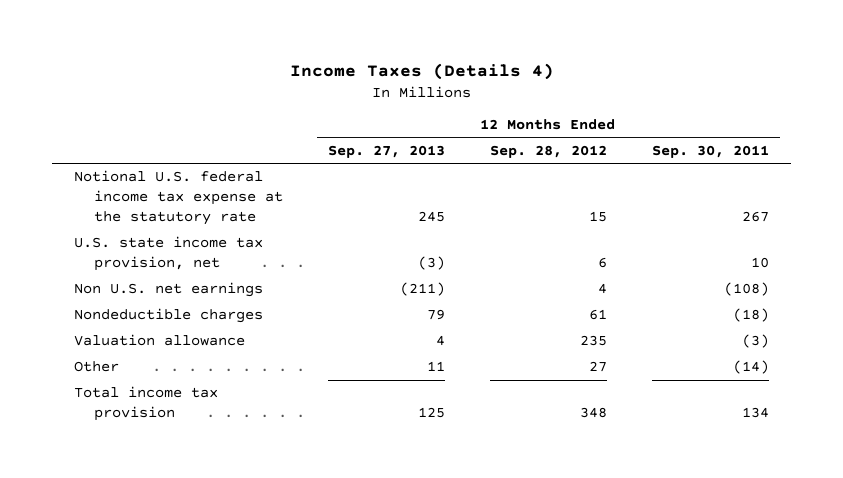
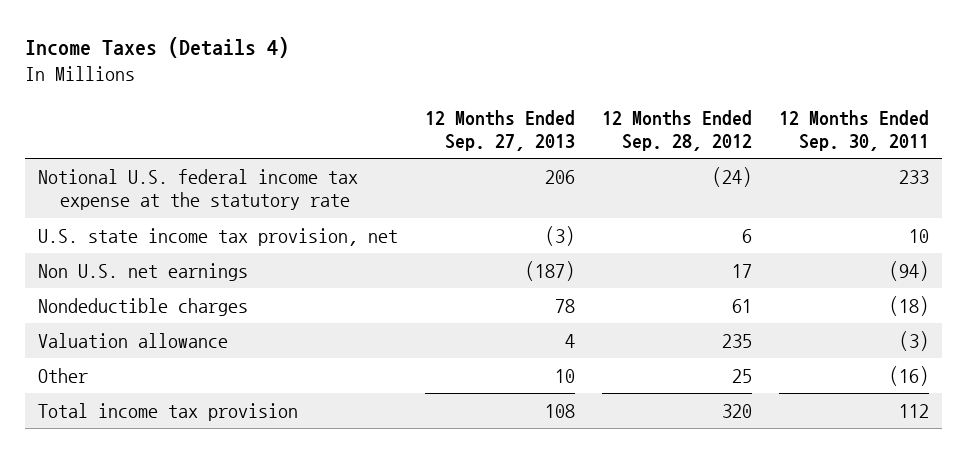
[417,211,445,223] 245 -> [544,169,575,184] 206
[588,211,607,223] 15 -> [711,166,752,187] (24)
[741,211,769,223] 267 -> [898,169,929,184] 233
[399,282,445,297] (211) -> [524,260,575,281] (187)
[597,283,607,295] 4 -> [731,263,752,278] 17
[723,282,769,297] (108) -> [888,260,929,281] (94)
[426,309,445,321] 79 -> [554,298,575,313] 78
[426,361,445,372] 11 -> [554,368,575,383] 10
[588,361,607,373] 27 -> [731,368,752,383] 25
[732,360,769,375] (14) -> [888,365,929,386] (16)
[417,407,445,419] 125 -> [544,403,575,418] 108
[579,407,607,419] 348 -> [721,403,752,418] 320
[741,407,769,419] 134 -> [898,403,929,418] 112

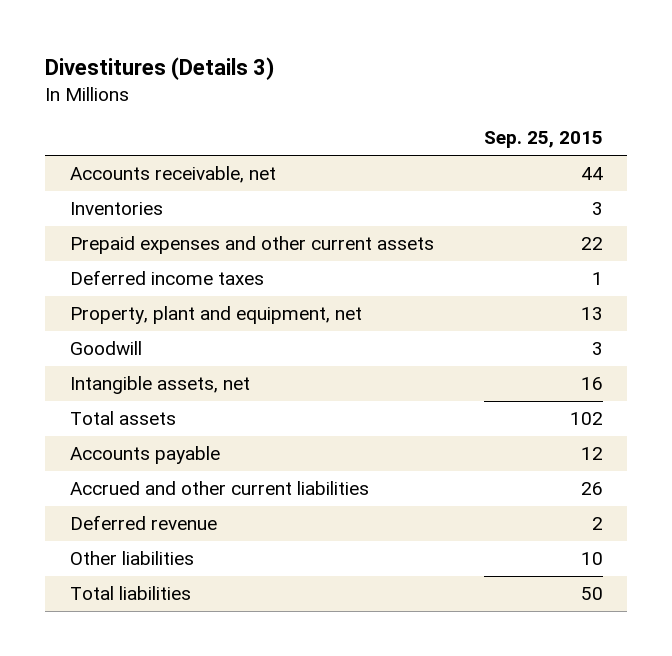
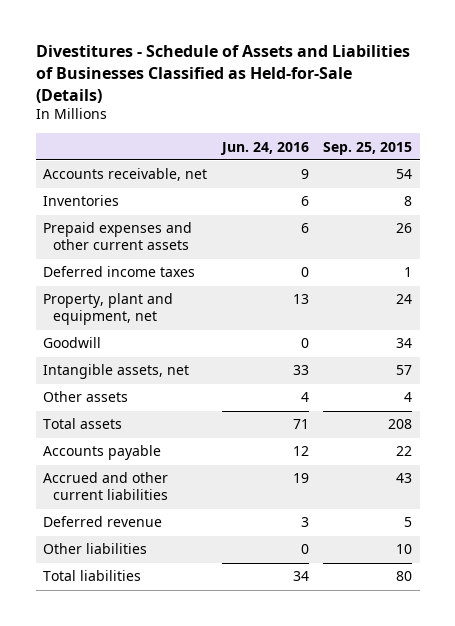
[44,56,274,80] Divestitures (Details 3) -> [35,45,410,103] Divestitures - Schedule of Assets and Liabilities of Businesses Classified as Held-for-Sale (Details)
none -> [219,141,309,155] Jun. 24, 2016
[580,167,603,181] 44 -> [396,169,413,180] 54
[591,202,603,216] 3 -> [404,196,413,207] 8
[580,237,603,251] 22 -> [396,223,413,234] 26
[580,307,603,321] 13 -> [396,294,413,305] 24
[591,342,603,356] 3 -> [396,338,413,349] 34
[580,377,603,391] 16 -> [396,365,413,376] 57
none -> [43,391,129,403] Other assets
[569,412,603,426] 102 -> [388,419,413,430] 208
[580,447,603,461] 12 -> [396,446,413,457] 22
[580,482,603,496] 26 -> [396,473,413,484] 43
[591,517,603,531] 2 -> [404,517,413,528] 5
[580,587,603,601] 50 -> [396,571,413,582] 80

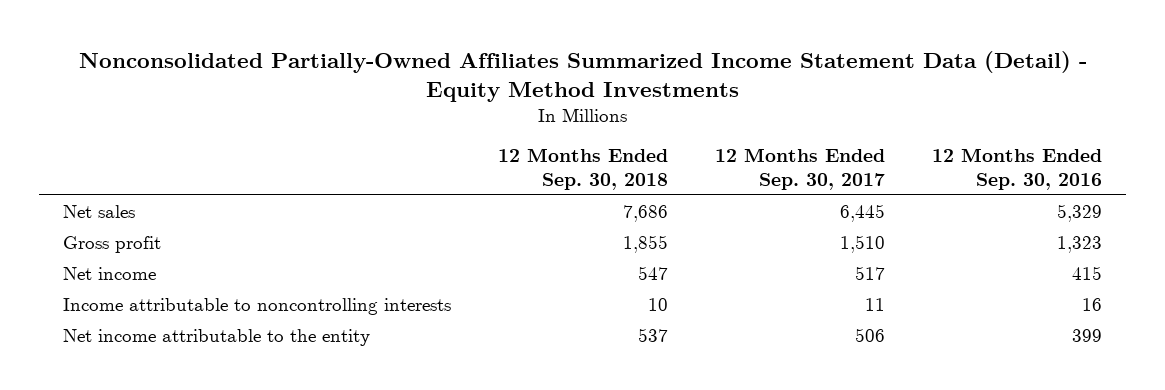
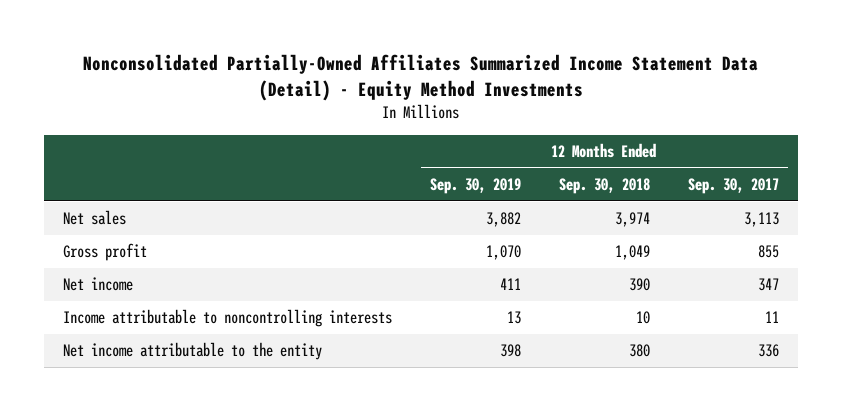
[932,147,1103,190] 12 Months Ended Sep. 30, 2016 -> none
none -> [430,177,522,194] Sep. 30, 2019
[623,204,669,222] 7,686 -> [614,212,650,228] 3,974
[840,203,886,222] 6,445 -> [743,212,779,228] 3,113
[623,234,669,253] 1,855 -> [614,245,650,261] 1,049
[840,234,886,253] 1,510 -> [757,245,779,259] 855
[638,265,669,280] 547 -> [628,278,650,292] 390
[855,265,886,280] 517 -> [757,278,779,292] 347
[638,327,669,342] 537 -> [628,344,650,358] 380
[855,327,886,342] 506 -> [757,344,779,358] 336

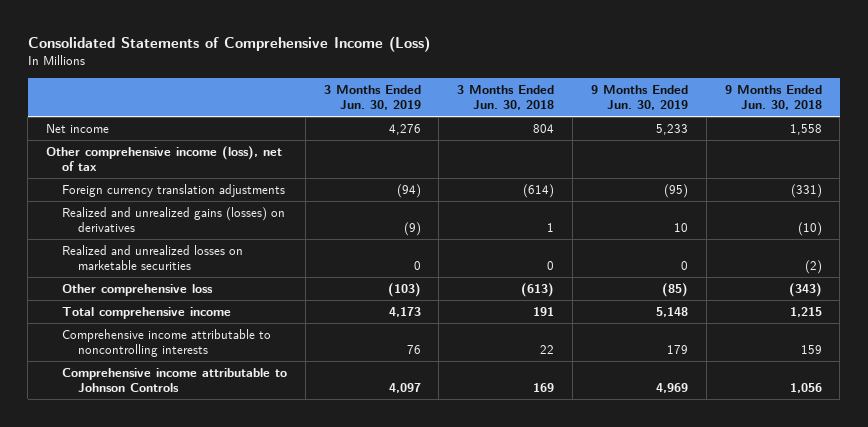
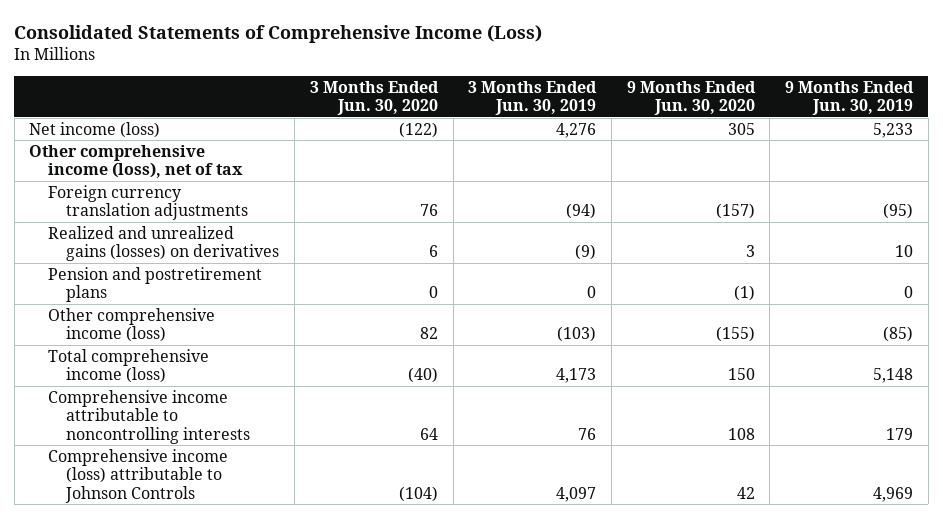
[457,85,555,111] 3 Months Ended Jun. 30, 2018 -> none
[724,85,822,111] 9 Months Ended Jun. 30, 2018 -> none
none -> [309,80,439,116] 3 Months Ended Jun. 30, 2020
none -> [626,80,756,116] 9 Months Ended Jun. 30, 2020
[45,124,109,134] Net income -> [29,121,161,138] Net income (loss)
[61,245,243,271] Realized and unrealized losses on marketable securities -> none
none -> [47,266,262,303] Pension and postretirement plans
[61,284,213,297] Other comprehensive loss -> [47,307,215,343] Other comprehensive income (loss)
[61,307,231,320] Total comprehensive income -> [47,348,209,384] Total comprehensive income (loss)
[61,368,287,393] Comprehensive income attributable to Johnson Controls -> [47,448,228,503] Comprehensive income (loss) attributable to Johnson Controls

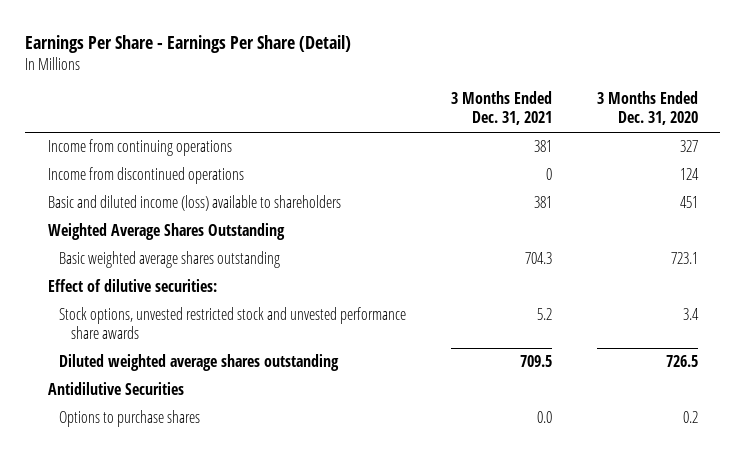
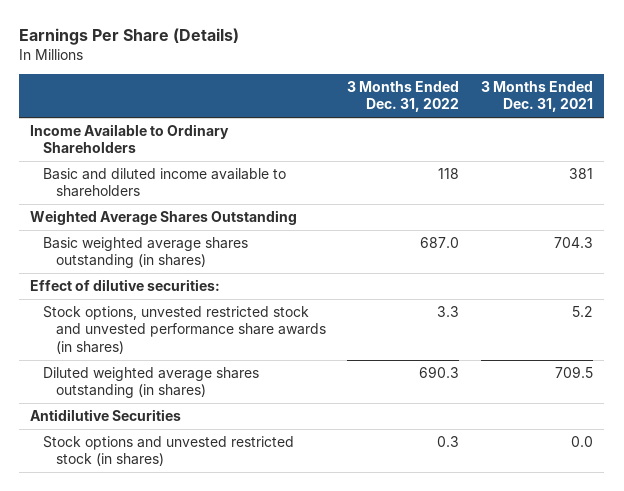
[25,35,352,54] Earnings Per Share - Earnings Per Share (Detail) -> [19,27,240,45] Earnings Per Share (Details)
[596,91,698,126] 3 Months Ended Dec. 31, 2020 -> none
none -> [347,80,460,112] 3 Months Ended Dec. 31, 2022
[47,139,232,157] Income from continuing operations -> none
[47,167,244,185] Income from discontinued operations -> none
none -> [30,124,230,154] Income Available to Ordinary Shareholders
[47,195,341,212] Basic and diluted income (loss) available to shareholders -> [42,168,286,198] Basic and diluted income available to shareholders
[59,251,281,269] Basic weighted average shares outstanding -> [42,237,248,269] Basic weighted average shares outstanding (in shares)
[59,307,407,340] Stock options, unvested restricted stock and unvested performance share awards -> [42,306,326,354] Stock options, unvested restricted stock and unvested performance share awards (in shares)
[59,354,340,372] Diluted weighted average shares outstanding -> [42,367,259,399] Diluted weighted average shares outstanding (in shares)
[59,410,201,428] Options to purchase shares -> [42,436,294,467] Stock options and unvested restricted stock (in shares)

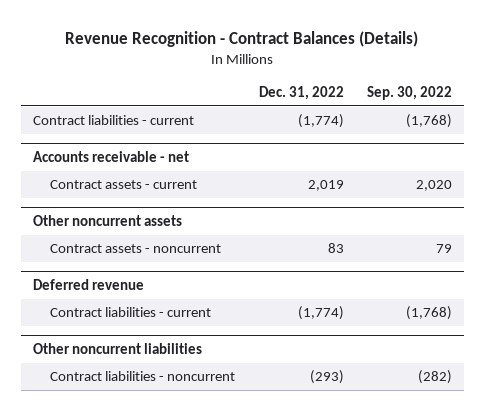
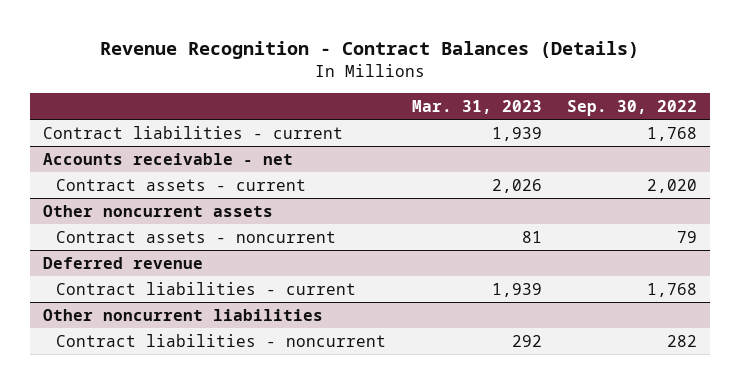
[258,86,344,101] Dec. 31, 2022 -> none
none -> [411,99,542,114] Mar. 31, 2023
[405,114,452,129] (1,768) -> [647,126,698,141] 1,768
[405,306,452,321] (1,768) -> [647,282,698,297] 1,768
[417,370,452,385] (282) -> [667,334,698,347] 282

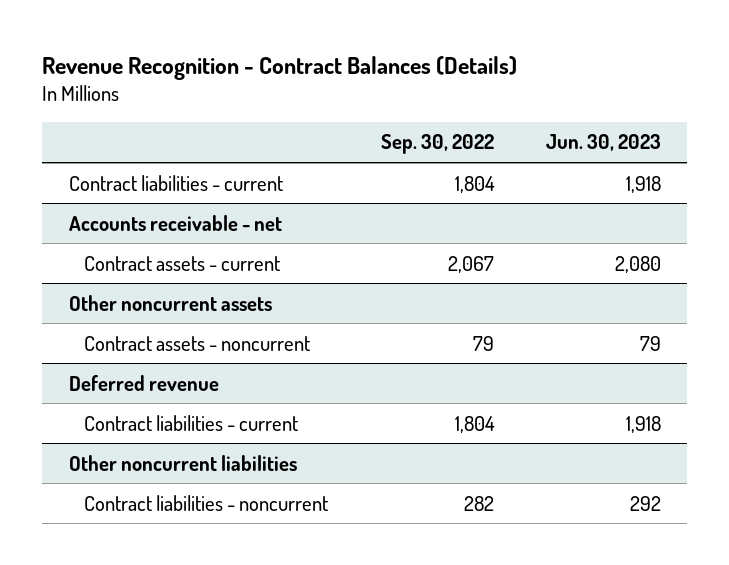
[411,99,542,114] Mar. 31, 2023 -> none
none -> [545,134,661,152] Jun. 30, 2023
[647,126,698,141] 1,768 -> [454,175,495,193] 1,804
[647,178,698,193] 2,020 -> [447,255,494,273] 2,067
[647,282,698,297] 1,768 -> [454,415,495,433] 1,804

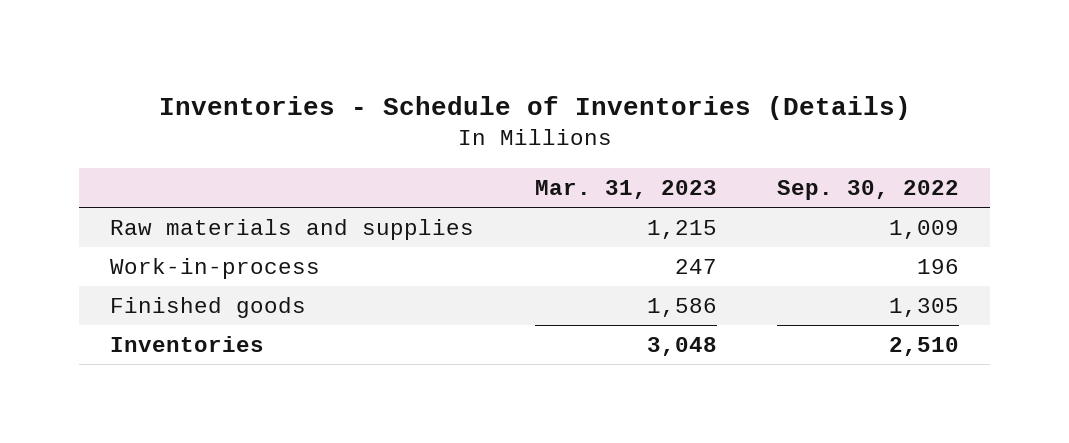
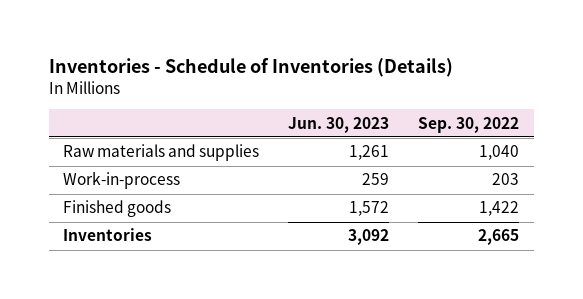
[534,180,717,200] Mar. 31, 2023 -> none
none -> [288,116,390,133] Jun. 30, 2023
[889,220,960,240] 1,009 -> [479,145,520,161] 1,040
[917,259,960,275] 196 -> [492,173,520,186] 203
[889,298,960,318] 1,305 -> [479,201,520,217] 1,422
[889,337,960,357] 2,510 -> [478,229,520,246] 2,665

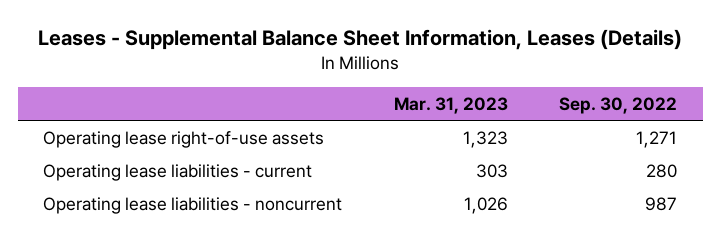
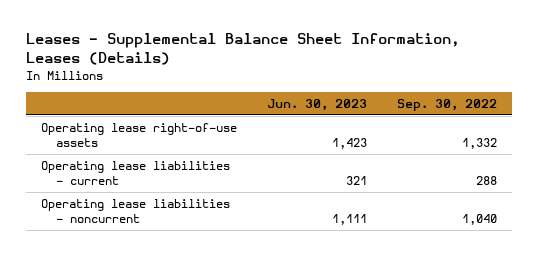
[393,96,508,114] Mar. 31, 2023 -> none
none -> [266,98,367,111] Jun. 30, 2023
[636,130,678,148] 1,271 -> [461,138,497,150] 1,332
[646,163,678,178] 280 -> [475,176,497,186] 288
[645,196,678,211] 987 -> [461,214,497,226] 1,040

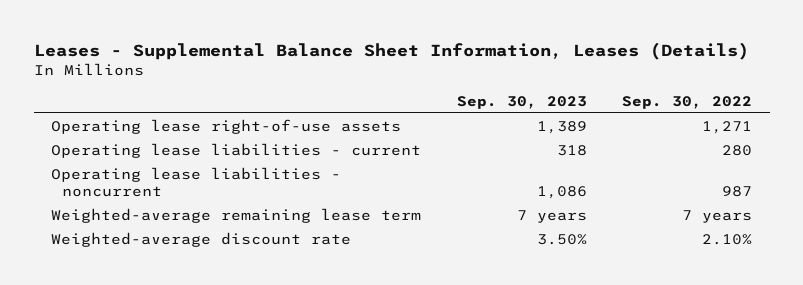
[266,98,367,111] Jun. 30, 2023 -> none
none -> [456,95,587,109] Sep. 30, 2023
[461,138,497,150] 1,332 -> [701,120,752,134] 1,271
[475,176,497,186] 288 -> [721,144,752,156] 280
[461,214,497,226] 1,040 -> [721,186,752,198] 987
none -> [51,207,422,223] Weighted-average remaining lease term
none -> [51,231,352,247] Weighted-average discount rate

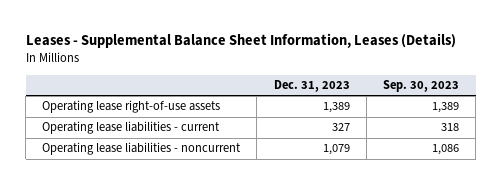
[621,95,752,109] Sep. 30, 2022 -> none
none -> [273,79,350,92] Dec. 31, 2023
[51,207,422,223] Weighted-average remaining lease term -> none
[51,231,352,247] Weighted-average discount rate -> none

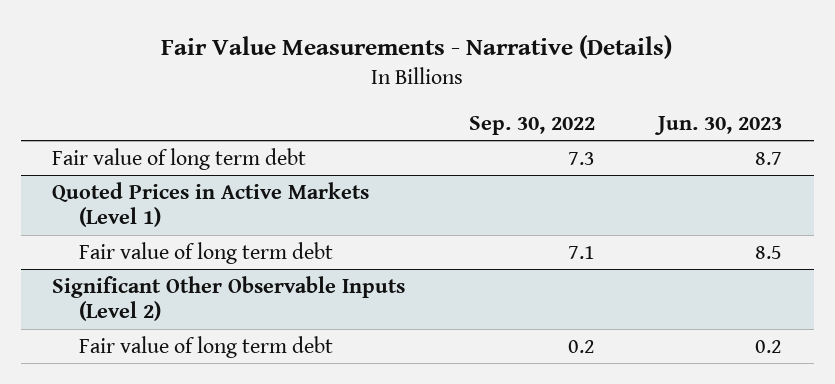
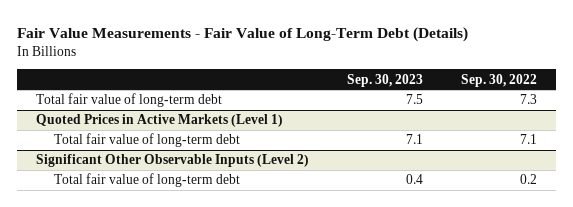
[161,34,673,59] Fair Value Measurements - Narrative (Details) -> [17,26,469,42] Fair Value Measurements - Fair Value of Long-Term Debt (Details)
[654,116,783,136] Jun. 30, 2023 -> none
none -> [347,73,424,87] Sep. 30, 2023
[52,147,307,170] Fair value of long term debt -> [36,93,223,108] Total fair value of long-term debt
[79,241,334,264] Fair value of long term debt -> [54,133,241,148] Total fair value of long-term debt
[79,335,334,358] Fair value of long term debt -> [54,173,241,188] Total fair value of long-term debt

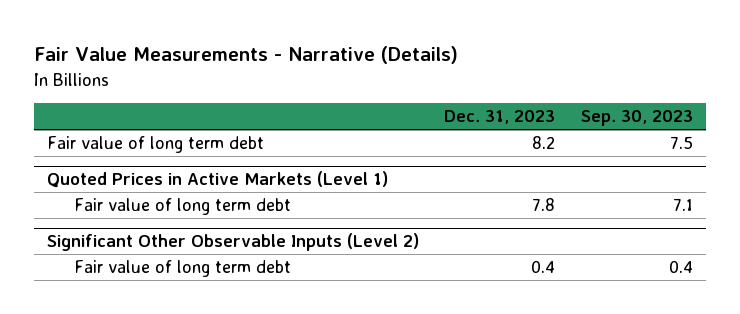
[17,26,469,42] Fair Value Measurements - Fair Value of Long-Term Debt (Details) -> [33,46,458,65] Fair Value Measurements - Narrative (Details)
[461,73,538,87] Sep. 30, 2022 -> none
none -> [444,110,556,125] Dec. 31, 2023
[36,93,223,108] Total fair value of long-term debt -> [46,135,264,153] Fair value of long term debt
[54,133,241,148] Total fair value of long-term debt -> [73,197,291,215] Fair value of long term debt
[54,173,241,188] Total fair value of long-term debt -> [73,259,291,277] Fair value of long term debt

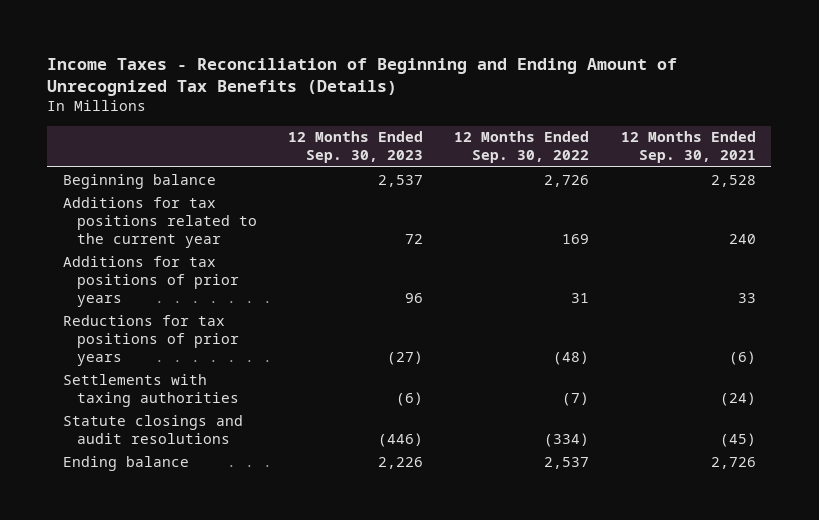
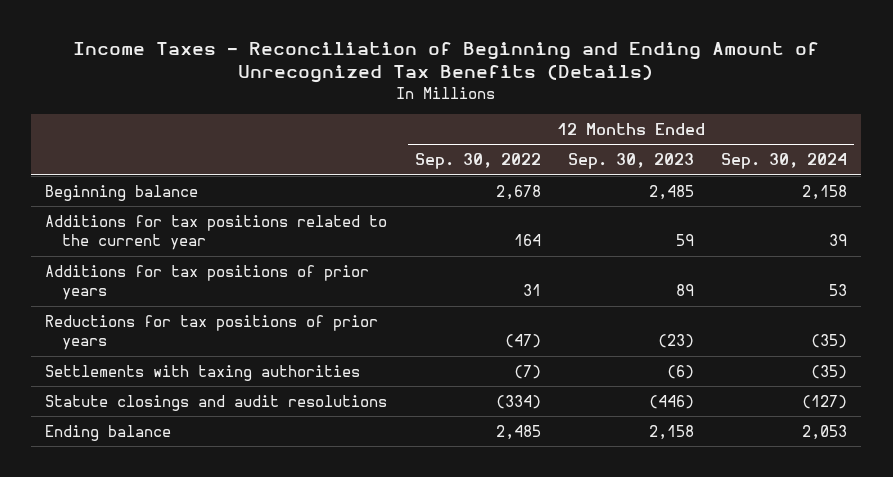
[620,131,756,164] 12 Months Ended Sep. 30, 2021 -> none
none -> [721,153,848,170] Sep. 30, 2024
[378,174,424,187] 2,537 -> [648,184,694,200] 2,485
[544,174,590,187] 2,726 -> [495,184,541,200] 2,678
[405,233,424,244] 72 -> [675,234,694,247] 59
[562,233,590,244] 169 -> [513,234,541,247] 164
[405,292,424,303] 96 -> [675,284,694,297] 89
[387,350,424,365] (27) -> [657,334,694,349] (23)
[553,350,590,365] (48) -> [504,334,541,349] (47)
[378,456,424,469] 2,226 -> [648,424,694,440] 2,158
[544,456,590,469] 2,537 -> [495,424,541,440] 2,485

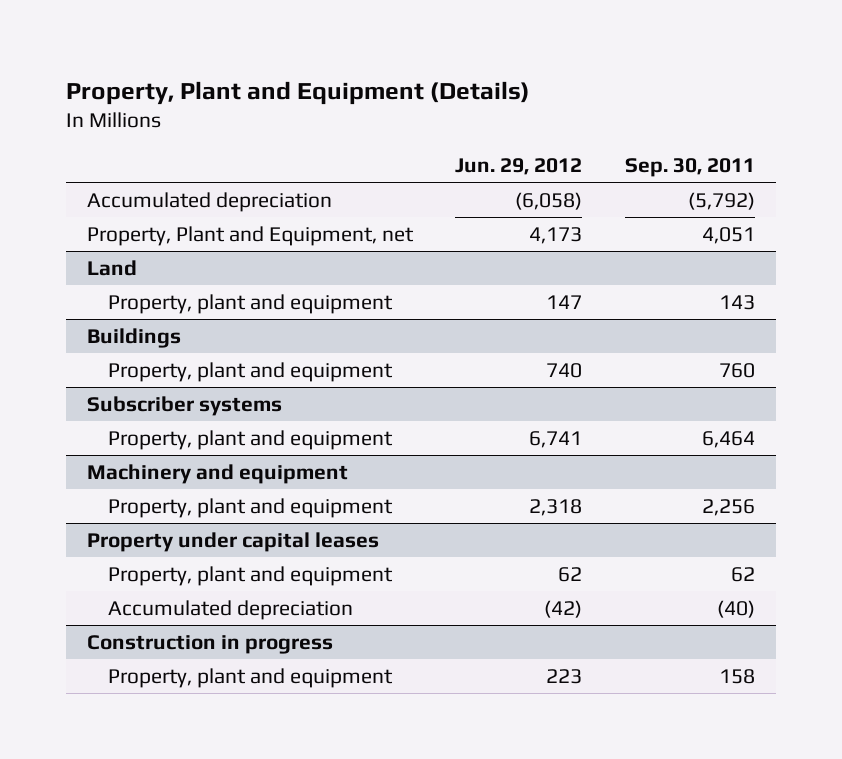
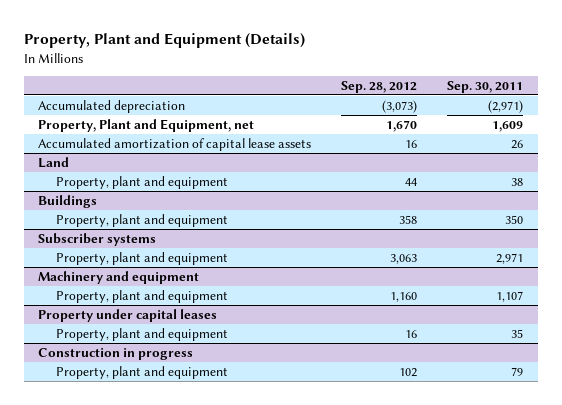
[455,158,583,176] Jun. 29, 2012 -> none
none -> [341,80,418,93] Sep. 28, 2012
[687,191,755,210] (5,792) -> [488,99,524,113] (2,971)
[701,226,755,244] 4,051 -> [492,120,524,132] 1,609
none -> [38,137,312,151] Accumulated amortization of capital lease assets
[718,294,755,310] 143 -> [511,177,524,186] 38
[718,362,755,378] 760 -> [505,214,524,224] 350
[701,430,755,448] 6,464 -> [496,252,524,264] 2,971
[701,498,755,516] 2,256 -> [496,290,524,302] 1,107
[108,599,354,620] Accumulated depreciation -> none
[730,566,755,582] 62 -> [511,328,524,338] 35
[718,668,755,684] 158 -> [511,366,524,376] 79

